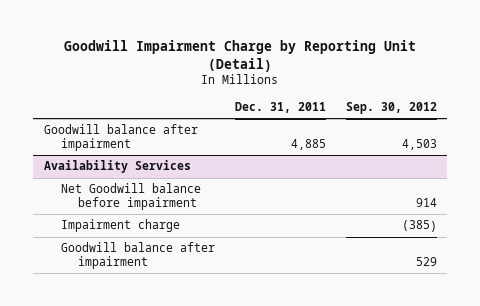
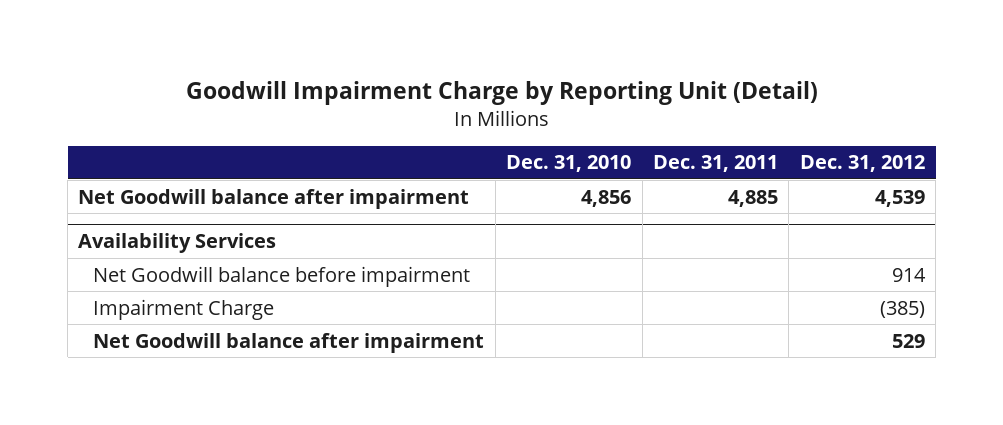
[345,101,437,114] Sep. 30, 2012 -> none
none -> [506,155,632,173] Dec. 31, 2010
none -> [799,155,925,173] Dec. 31, 2012
[43,124,198,151] Goodwill balance after impairment -> [78,188,470,209] Net Goodwill balance after impairment
[60,219,180,233] Impairment charge -> [93,298,275,320] Impairment Charge
[60,242,215,269] Goodwill balance after impairment -> [93,332,485,353] Net Goodwill balance after impairment

